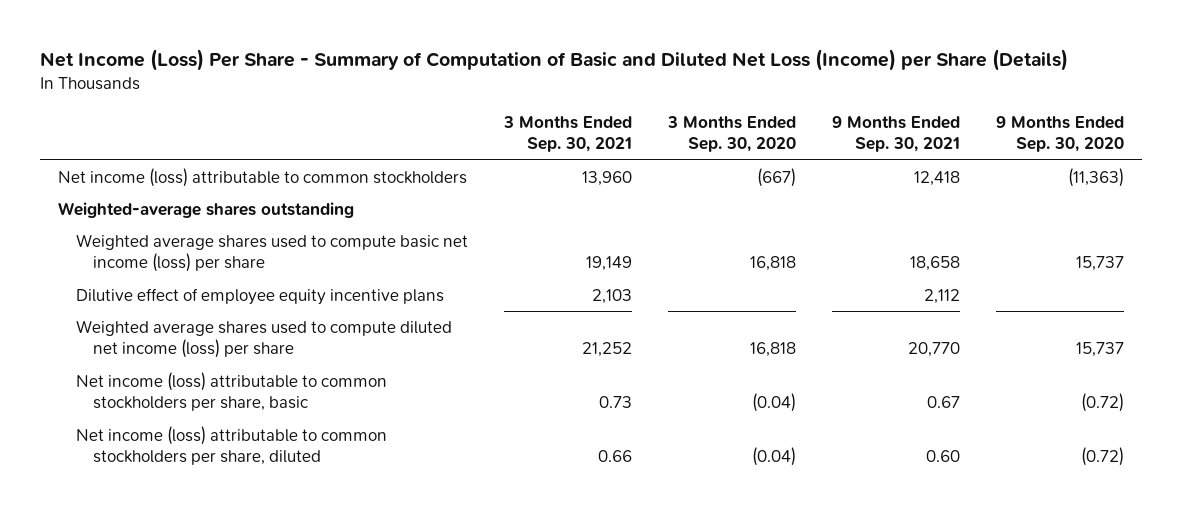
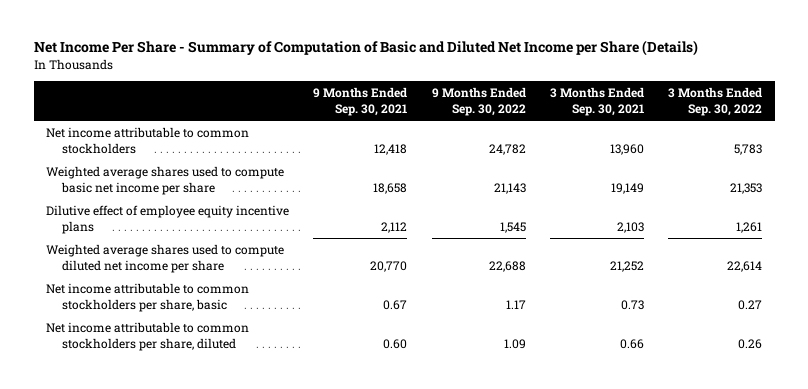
[39,49,1068,72] Net Income (Loss) Per Share - Summary of Computation of Basic and Diluted Net Loss (Income) per Share (Details) -> [33,40,698,57] Net Income Per Share - Summary of Computation of Basic and Diluted Net Income per Share (Details)
[666,115,796,153] 3 Months Ended Sep. 30, 2020 -> none
[996,115,1125,153] 9 Months Ended Sep. 30, 2020 -> none
none -> [431,86,526,116] 9 Months Ended Sep. 30, 2022
none -> [668,86,763,116] 3 Months Ended Sep. 30, 2022
[57,201,354,218] Weighted-average shares outstanding -> none
[57,167,467,187] Net income (loss) attributable to common stockholders -> [45,127,249,154] Net income attributable to common stockholders
[75,233,468,273] Weighted average shares used to compute basic net income (loss) per share -> [45,166,284,195] Weighted average shares used to compute basic net income per share
[75,319,452,359] Weighted average shares used to compute diluted net income (loss) per share -> [45,244,284,273] Weighted average shares used to compute diluted net income per share
[75,371,387,412] Net income (loss) attributable to common stockholders per share, basic -> [45,283,249,312] Net income attributable to common stockholders per share, basic
[75,425,387,466] Net income (loss) attributable to common stockholders per share, diluted -> [45,322,249,351] Net income attributable to common stockholders per share, diluted

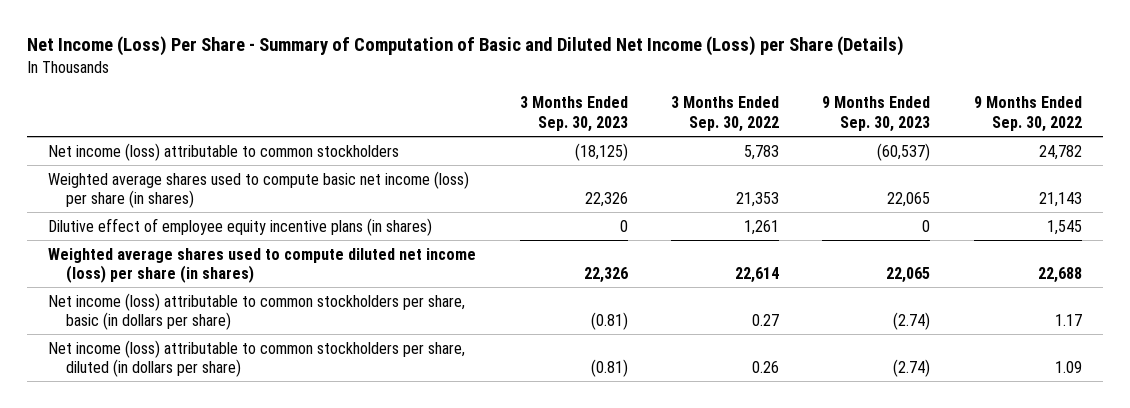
[33,40,698,57] Net Income Per Share - Summary of Computation of Basic and Diluted Net Income per Share (Details) -> [26,36,904,57] Net Income (Loss) Per Share - Summary of Computation of Basic and Diluted Net Income (Loss) per Share (Details)
[313,86,408,116] 9 Months Ended Sep. 30, 2021 -> none
[549,86,644,116] 3 Months Ended Sep. 30, 2021 -> none
none -> [519,96,628,132] 3 Months Ended Sep. 30, 2023
none -> [822,96,931,132] 9 Months Ended Sep. 30, 2023
[45,127,249,154] Net income attributable to common stockholders -> [48,142,400,161] Net income (loss) attributable to common stockholders
[45,166,284,195] Weighted average shares used to compute basic net income per share -> [48,170,470,208] Weighted average shares used to compute basic net income (loss) per share (in shares)
[45,205,289,234] Dilutive effect of employee equity incentive plans -> [48,217,433,236] Dilutive effect of employee equity incentive plans (in shares)
[45,244,284,273] Weighted average shares used to compute diluted net income per share -> [48,247,477,283] Weighted average shares used to compute diluted net income (loss) per share (in shares)
[45,283,249,312] Net income attributable to common stockholders per share, basic -> [48,292,466,330] Net income (loss) attributable to common stockholders per share, basic (in dollars per share)
[45,322,249,351] Net income attributable to common stockholders per share, diluted -> [48,339,466,377] Net income (loss) attributable to common stockholders per share, diluted (in dollars per share)

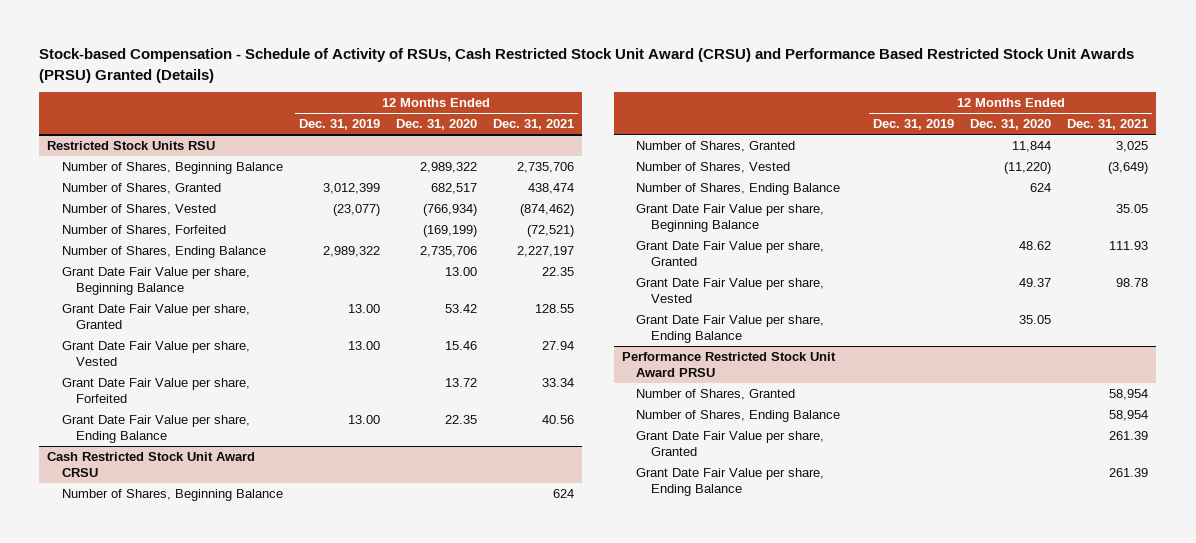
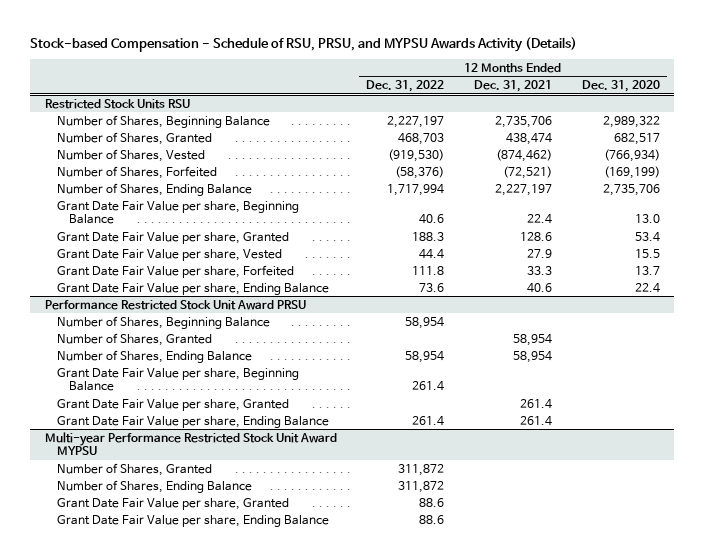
[39,48,1135,83] Stock-based Compensation - Schedule of Activity of RSUs, Cash Restricted Stock Unit Award (CRSU) and Performance Based Restricted Stock Unit Awards (PRSU) Granted (Details) -> [29,36,577,52] Stock-based Compensation - Schedule of RSU, PRSU, and MYPSU Awards Activity (Details)
[298,119,380,131] Dec. 31, 2019 -> none
none -> [366,80,445,93] Dec. 31, 2022
[47,451,256,477] Cash Restricted Stock Unit Award CRSU -> none
[61,488,283,501] Number of Shares, Beginning Balance -> none
[636,140,796,152] Number of Shares, Granted -> none
[636,161,791,173] Number of Shares, Vested -> none
[636,182,841,195] Number of Shares, Ending Balance -> none
[636,203,825,232] Grant Date Fair Value per share, Beginning Balance -> none
[636,240,825,266] Grant Date Fair Value per share, Granted -> none
[636,277,825,303] Grant Date Fair Value per share, Vested -> none
[636,314,825,343] Grant Date Fair Value per share, Ending Balance -> none
[444,266,477,276] 13.00 -> [634,214,660,224] 13.0
[541,266,574,276] 22.35 -> [526,214,552,225] 22.4
[444,303,477,313] 53.42 -> [634,231,660,242] 53.4
[534,303,574,313] 128.55 -> [519,231,552,241] 128.6
[444,340,477,350] 15.46 -> [634,248,660,258] 15.5
[541,340,574,350] 27.94 -> [526,248,552,258] 27.9
[444,377,477,387] 13.72 -> [634,265,660,275] 13.7
[541,377,574,387] 33.34 -> [526,265,552,275] 33.3
[444,414,477,424] 22.35 -> [634,282,660,293] 22.4
[541,414,574,424] 40.56 -> [526,282,552,293] 40.6
none -> [56,315,270,329] Number of Shares, Beginning Balance
none -> [56,367,299,392] Grant Date Fair Value per share, Beginning Balance
[1109,430,1149,440] 261.39 -> [519,398,552,409] 261.4
[1109,467,1149,477] 261.39 -> [519,415,552,426] 261.4
none -> [44,431,337,456] Multi-year Performance Restricted Stock Unit Award MYPSU
none -> [56,462,212,476] Number of Shares, Granted
none -> [56,479,252,493] Number of Shares, Ending Balance
none -> [56,497,289,510] Grant Date Fair Value per share, Granted
none -> [56,514,329,527] Grant Date Fair Value per share, Ending Balance

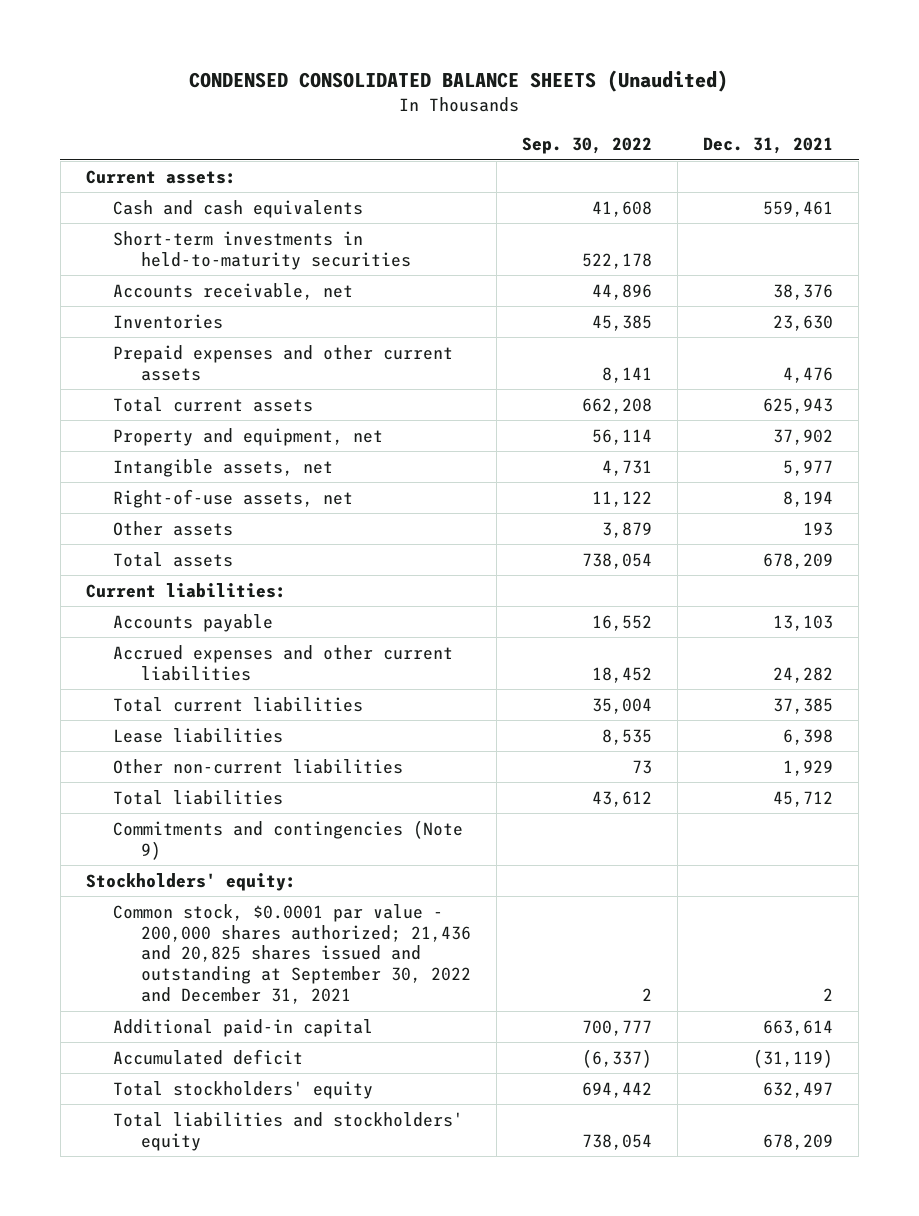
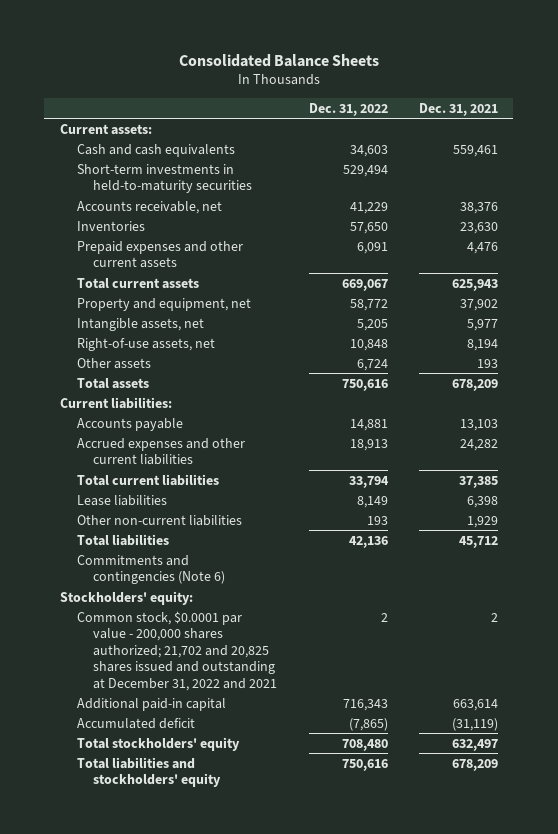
[189,70,729,93] CONDENSED CONSOLIDATED BALANCE SHEETS (Unaudited) -> [178,53,379,67] Consolidated Balance Sheets
[521,137,652,155] Sep. 30, 2022 -> none
none -> [308,102,388,116] Dec. 31, 2022
[113,819,464,860] Commitments and contingencies (Note 9) -> [76,554,226,585] Commitments and contingencies (Note 6)
[113,903,471,1005] Common stock, $0.0001 par value - 200,000 shares authorized; 21,436 and 20,825 shares issued and outstanding at September 30, 2022 and December 31, 2021 -> [76,610,278,692] Common stock, $0.0001 par value - 200,000 shares authorized; 21,702 and 20,825 shares issued and outstanding at December 31, 2022 and 2021

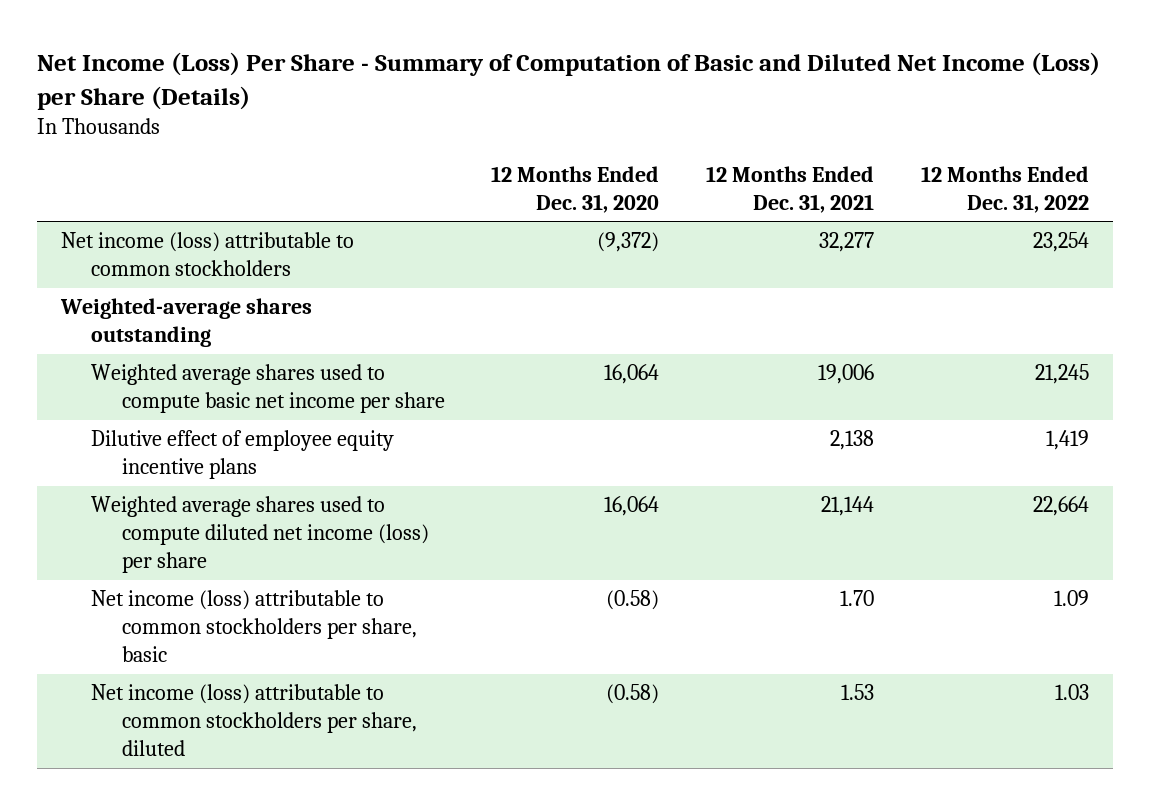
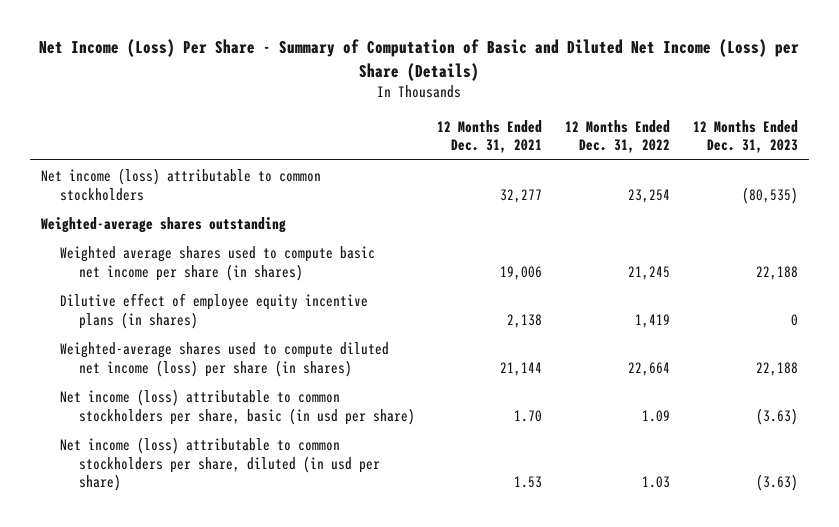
[491,165,660,213] 12 Months Ended Dec. 31, 2020 -> none
none -> [692,119,798,154] 12 Months Ended Dec. 31, 2023
[91,364,445,414] Weighted average shares used to compute basic net income per share -> [60,245,376,281] Weighted average shares used to compute basic net income per share (in shares)
[91,430,395,480] Dilutive effect of employee equity incentive plans -> [60,292,369,329] Dilutive effect of employee equity incentive plans (in shares)
[91,496,429,574] Weighted average shares used to compute diluted net income (loss) per share -> [60,341,390,377] Weighted-average shares used to compute diluted net income (loss) per share (in shares)
[91,590,417,663] Net income (loss) attributable to common stockholders per share, basic -> [60,388,415,425] Net income (loss) attributable to common stockholders per share, basic (in usd per share)
[91,684,417,757] Net income (loss) attributable to common stockholders per share, diluted -> [60,436,380,492] Net income (loss) attributable to common stockholders per share, diluted (in usd per share)

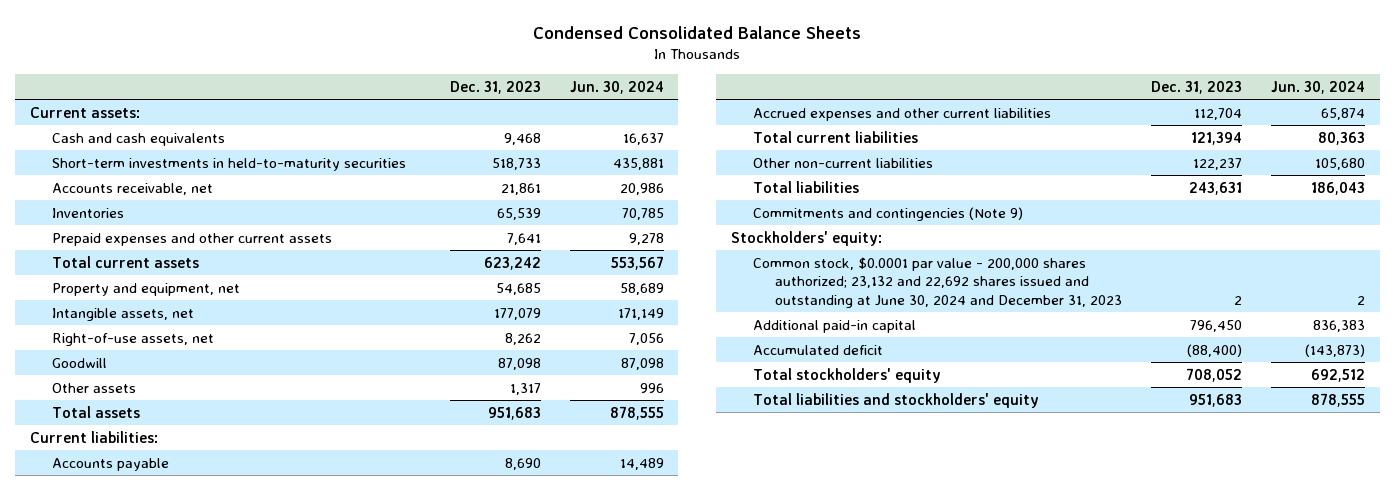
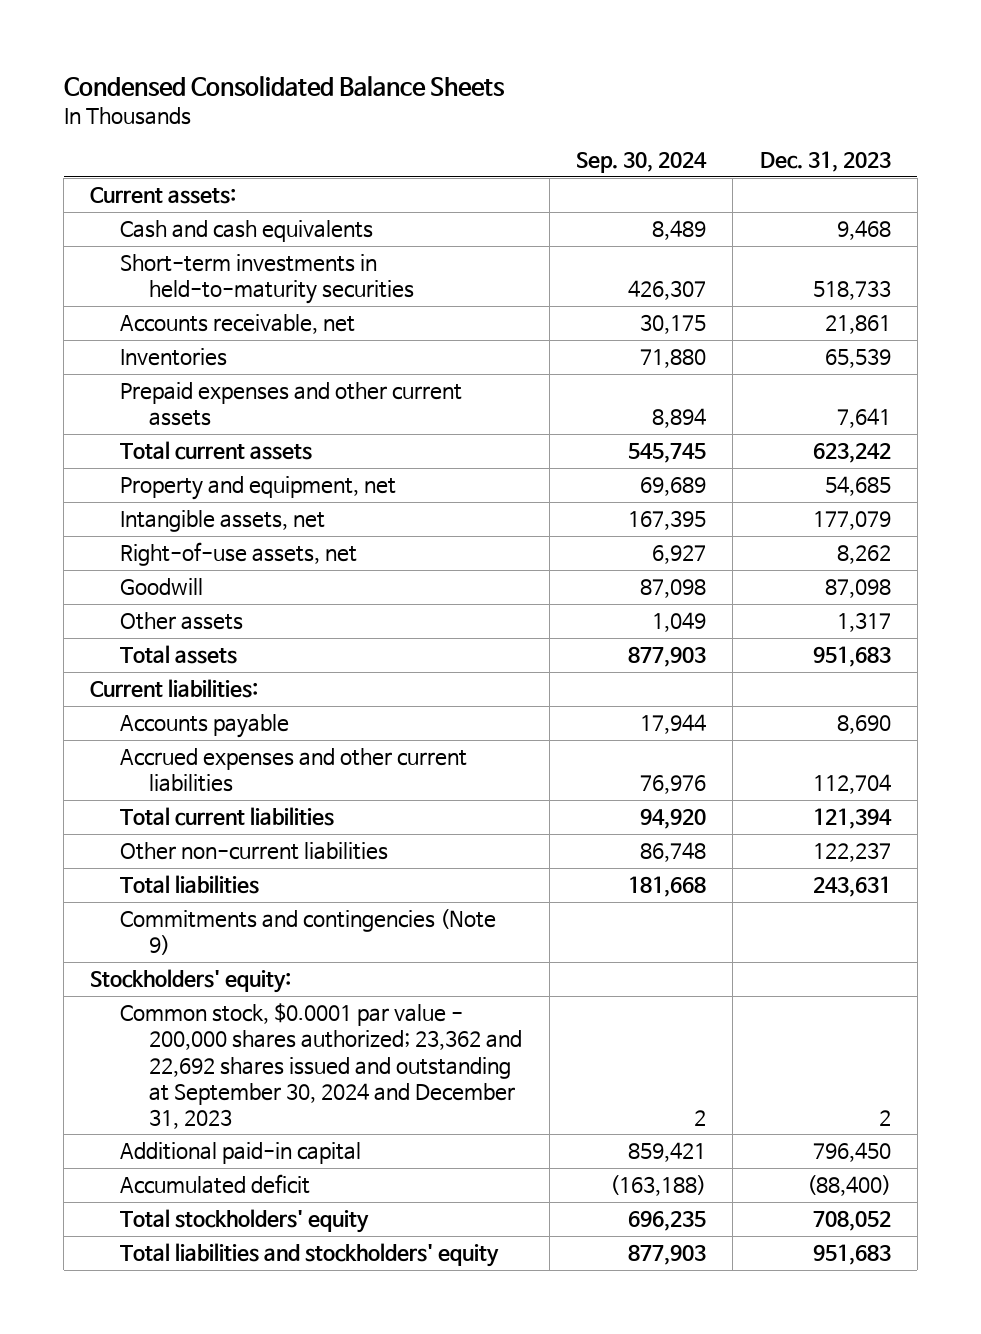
[569,80,664,94] Jun. 30, 2024 -> none
none -> [575,152,707,174] Sep. 30, 2024
[752,256,1123,308] Common stock, $0.0001 par value - 200,000 shares authorized; 23,132 and 22,692 shares issued and outstanding at June 30, 2024 and December 31, 2023 -> [119,1003,523,1129] Common stock, $0.0001 par value - 200,000 shares authorized; 23,362 and 22,692 shares issued and outstanding at September 30, 2024 and December 31, 2023

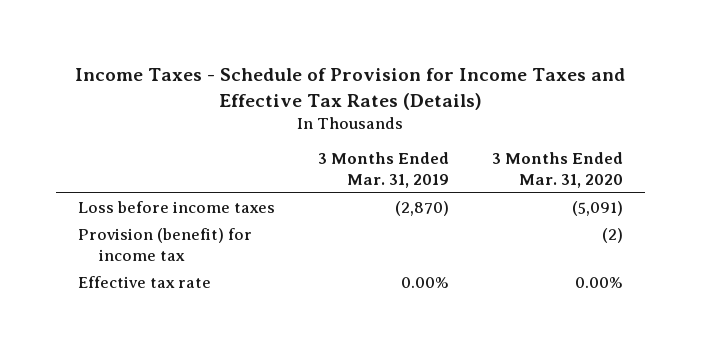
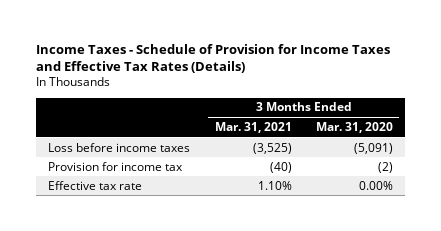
[317,152,449,188] 3 Months Ended Mar. 31, 2019 -> none
none -> [214,121,292,133] Mar. 31, 2021
[77,228,252,261] Provision (benefit) for income tax -> [48,161,184,171] Provision for income tax

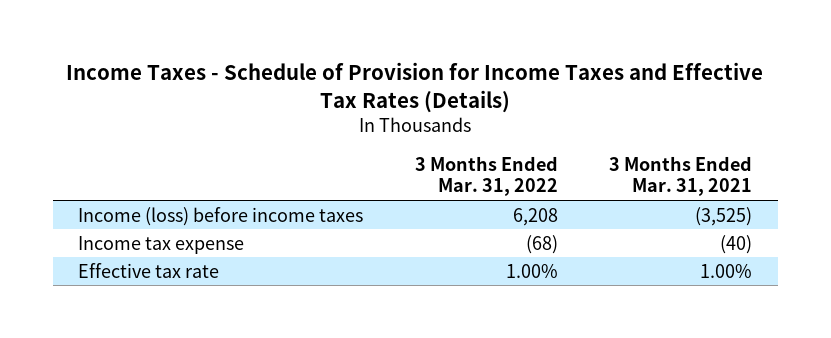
[315,121,393,133] Mar. 31, 2020 -> none
none -> [414,155,558,197] 3 Months Ended Mar. 31, 2022
[48,142,191,152] Loss before income taxes -> [78,206,364,226] Income (loss) before income taxes
[48,161,184,171] Provision for income tax -> [78,235,245,254] Income tax expense
[257,180,292,190] 1.10% -> [700,263,753,278] 1.00%

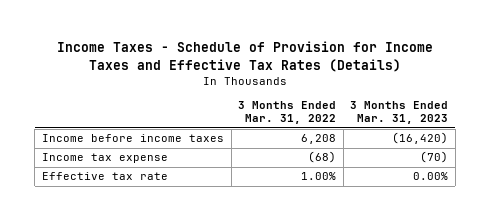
[609,155,753,197] 3 Months Ended Mar. 31, 2021 -> none
none -> [350,101,449,125] 3 Months Ended Mar. 31, 2023
[78,206,364,226] Income (loss) before income taxes -> [42,134,225,143] Income before income taxes

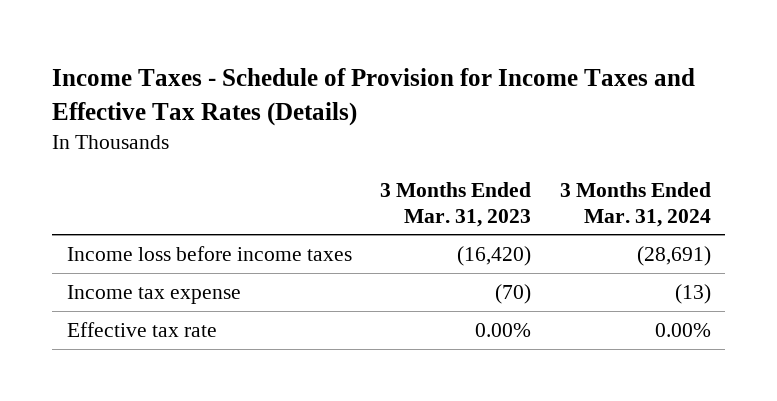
[238,101,337,125] 3 Months Ended Mar. 31, 2022 -> none
none -> [559,181,711,227] 3 Months Ended Mar. 31, 2024
[42,134,225,143] Income before income taxes -> [66,245,352,261] Income loss before income taxes

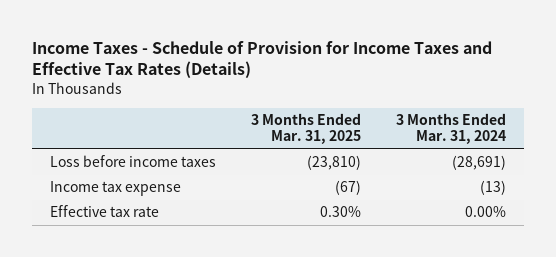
[380,181,532,227] 3 Months Ended Mar. 31, 2023 -> none
none -> [250,113,361,145] 3 Months Ended Mar. 31, 2025
[66,245,352,261] Income loss before income taxes -> [49,155,216,168] Loss before income taxes

